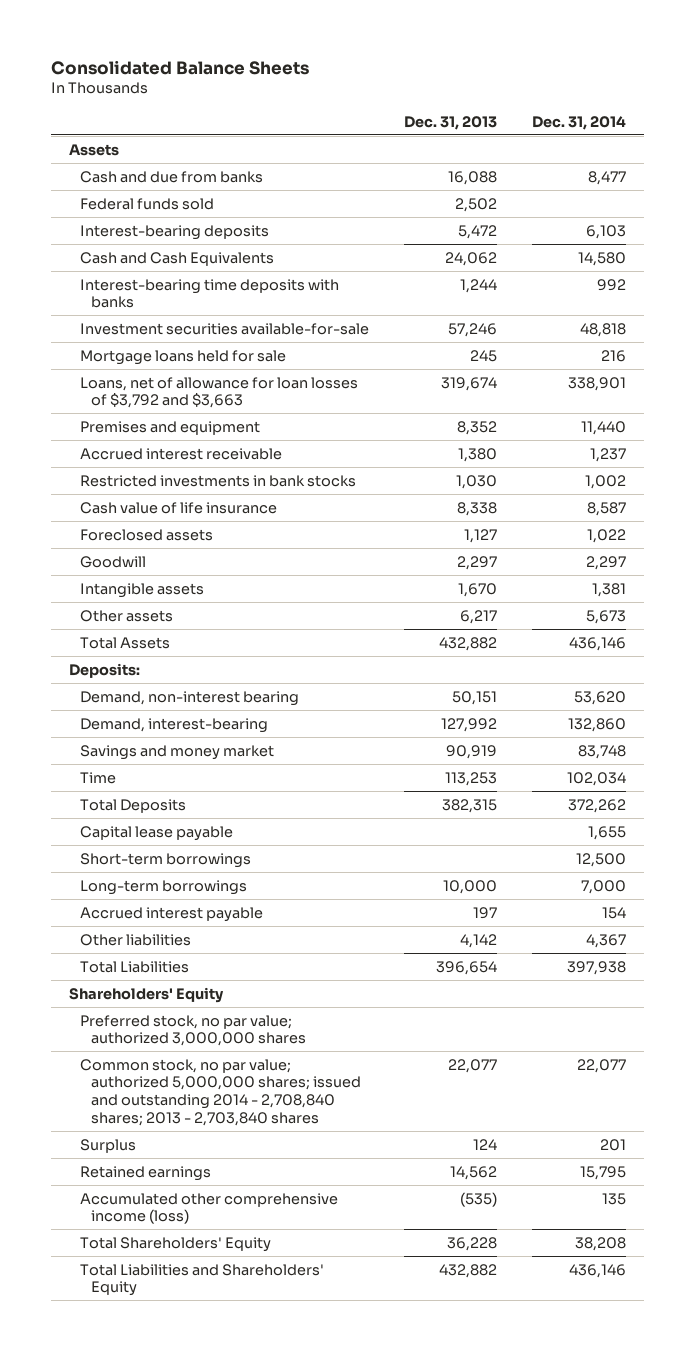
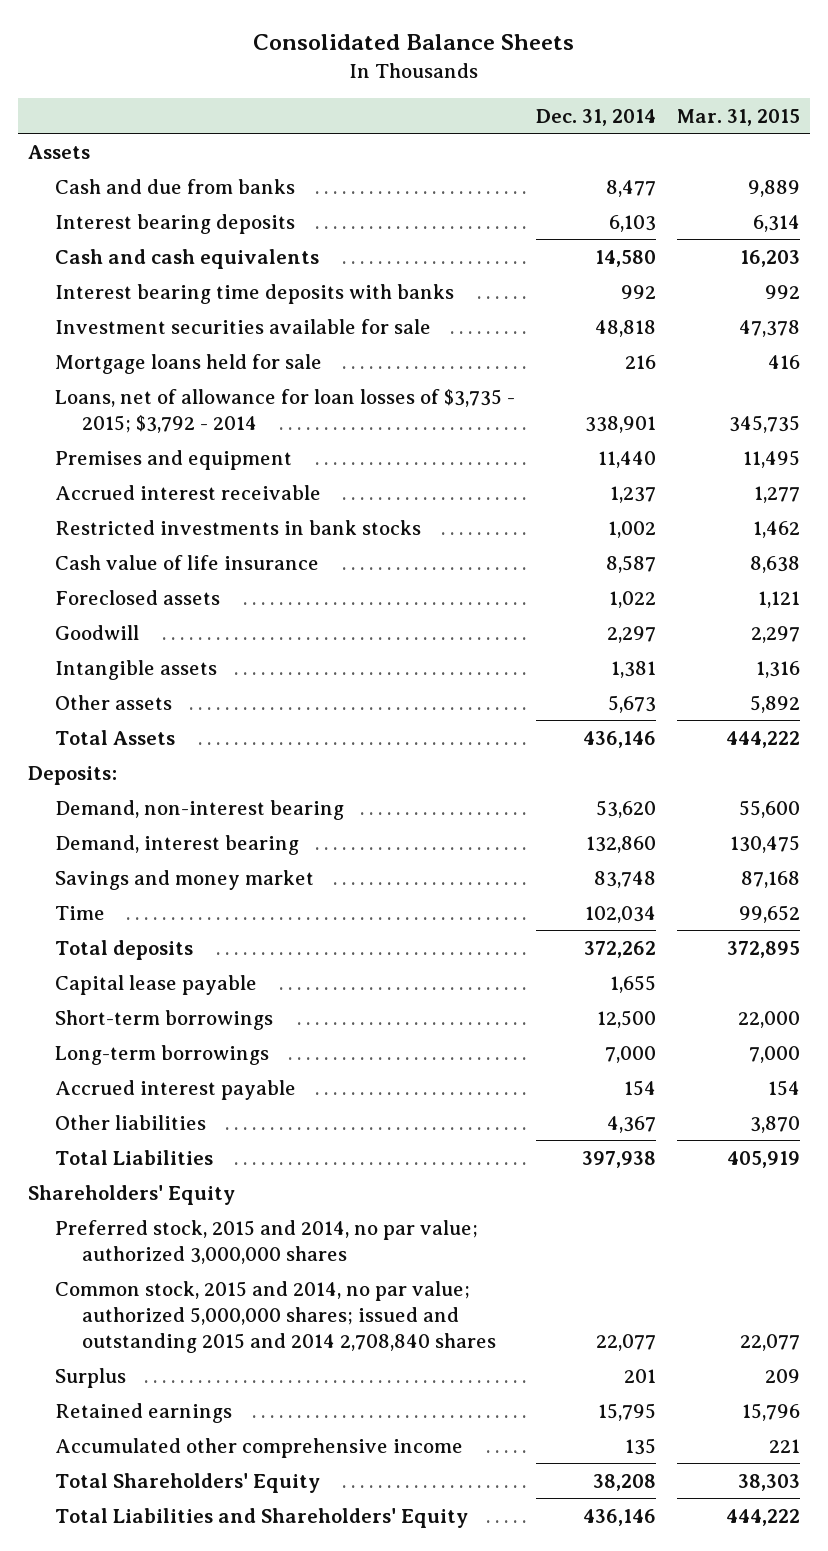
[403,115,497,130] Dec. 31, 2013 -> none
none -> [676,108,800,126] Mar. 31, 2015
[79,197,214,210] Federal funds sold -> none
[79,224,269,240] Interest-bearing deposits -> [55,213,296,234] Interest bearing deposits
[79,251,274,266] Cash and Cash Equivalents -> [55,248,320,269] Cash and cash equivalents
[79,278,339,309] Interest-bearing time deposits with banks -> [55,283,455,304] Interest bearing time deposits with banks
[79,322,369,335] Investment securities available-for-sale -> [55,318,432,334] Investment securities available for sale
[79,376,358,409] Loans, net of allowance for loan losses of $3,792 and $3,663 -> [55,388,516,433] Loans, net of allowance for loan losses of $3,735 - 2015; $3,792 - 2014
[79,717,268,733] Demand, interest-bearing -> [55,834,300,855] Demand, interest bearing
[79,798,186,813] Total Deposits -> [55,939,194,960] Total deposits
[79,1014,306,1047] Preferred stock, no par value; authorized 3,000,000 shares -> [55,1219,479,1264] Preferred stock, 2015 and 2014, no par value; authorized 3,000,000 shares
[79,1058,361,1126] Common stock, no par value; authorized 5,000,000 shares; issued and outstanding 2014 - 2,708,840 shares; 2013 - 2,703,840 shares -> [55,1280,497,1353] Common stock, 2015 and 2014, no par value; authorized 5,000,000 shares; issued and outstanding 2015 and 2014 2,708,840 shares
[79,1192,338,1225] Accumulated other comprehensive income (loss) -> [55,1437,464,1458] Accumulated other comprehensive income

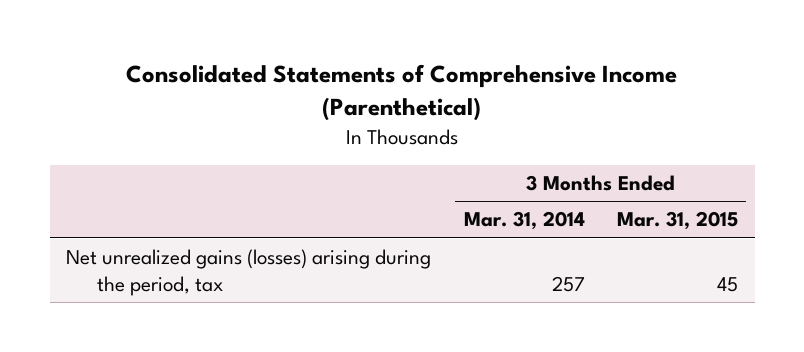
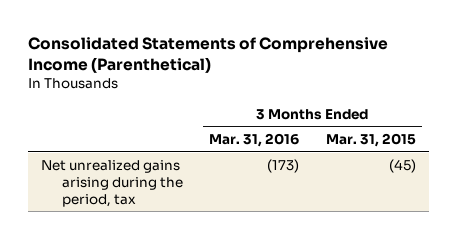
[463,211,585,231] Mar. 31, 2014 -> none
none -> [209,133,300,148] Mar. 31, 2016
[65,249,431,296] Net unrealized gains (losses) arising during the period, tax -> [40,160,183,207] Net unrealized gains arising during the period, tax
[717,276,739,292] 45 -> [388,159,416,174] (45)

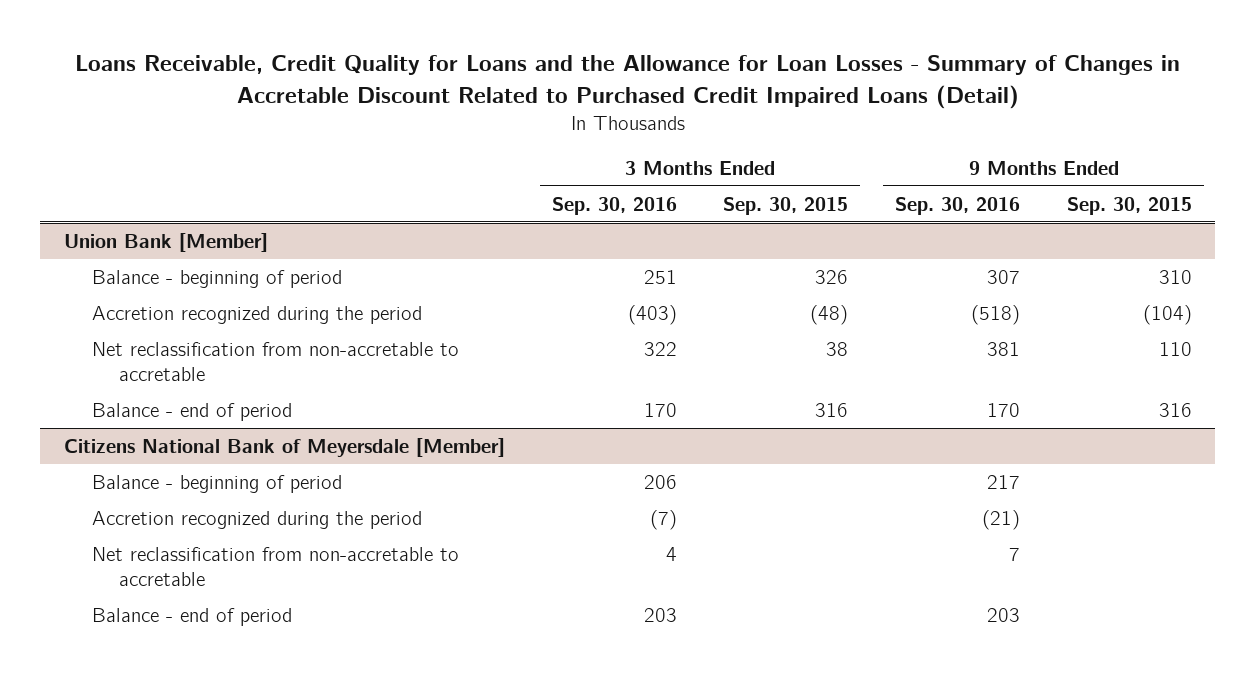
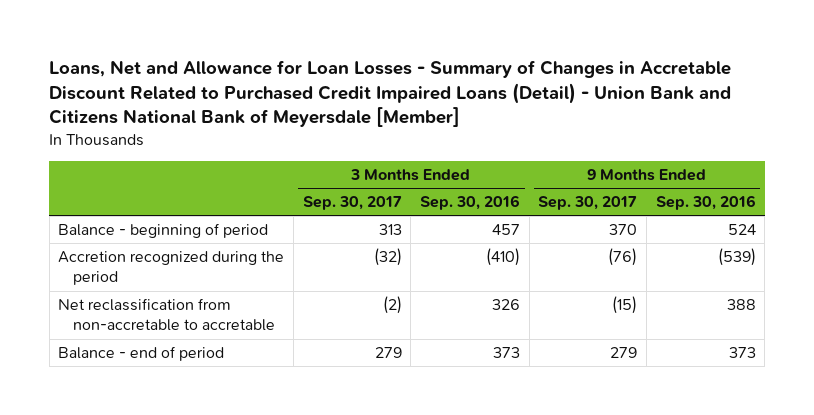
[74,55,1180,109] Loans Receivable, Credit Quality for Loans and the Allowance for Loan Losses - Summary of Changes in Accretable Discount Related to Purchased Credit Impaired Loans (Detail) -> [49,59,732,128] Loans, Net and Allowance for Loan Losses - Summary of Changes in Accretable Discount Related to Purchased Credit Impaired Loans (Detail) - Union Bank and Citizens National Bank of Meyersdale [Member]
[723,196,849,215] Sep. 30, 2015 -> none
[1067,196,1193,215] Sep. 30, 2015 -> none
none -> [302,196,402,211] Sep. 30, 2017
none -> [538,196,638,211] Sep. 30, 2017
[63,232,268,252] Union Bank [Member] -> none
[63,437,505,457] Citizens National Bank of Meyersdale [Member] -> none
[91,474,342,493] Balance - beginning of period -> none
[91,510,422,529] Accretion recognized during the period -> none
[91,546,459,586] Net reclassification from non-accretable to accretable -> none
[91,607,292,626] Balance - end of period -> none
[643,269,677,284] 251 -> [492,224,521,236] 457
[987,269,1021,284] 307 -> [727,224,756,236] 524
[627,304,677,325] (403) -> [486,248,521,267] (410)
[971,304,1021,325] (518) -> [717,248,756,267] (539)
[643,341,677,356] 322 -> [492,299,521,311] 326
[987,341,1021,356] 381 -> [726,299,756,311] 388
[643,402,677,417] 170 -> [493,347,521,359] 373
[987,402,1021,417] 170 -> [728,347,756,359] 373

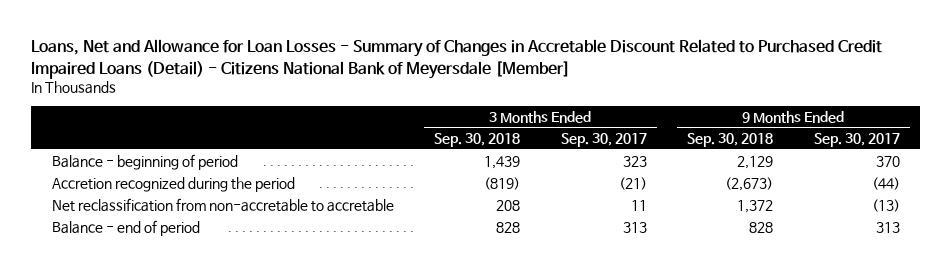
[49,59,732,128] Loans, Net and Allowance for Loan Losses - Summary of Changes in Accretable Discount Related to Purchased Credit Impaired Loans (Detail) - Union Bank and Citizens National Bank of Meyersdale [Member] -> [31,39,883,79] Loans, Net and Allowance for Loan Losses - Summary of Changes in Accretable Discount Related to Purchased Credit Impaired Loans (Detail) - Citizens National Bank of Meyersdale [Member]
[420,195,521,211] Sep. 30, 2016 -> none
[655,195,756,211] Sep. 30, 2016 -> none
none -> [434,133,521,148] Sep. 30, 2018
none -> [687,133,774,148] Sep. 30, 2018
[378,224,402,236] 313 -> [622,155,647,167] 323
[373,248,402,267] (32) -> [618,176,647,190] (21)
[608,248,638,267] (76) -> [871,176,900,190] (44)
[382,296,402,315] (2) -> [630,199,647,211] 11
[612,296,638,315] (15) -> [871,198,900,212] (13)
[374,347,402,359] 279 -> [622,221,647,233] 313
[610,347,638,359] 279 -> [875,221,900,233] 313

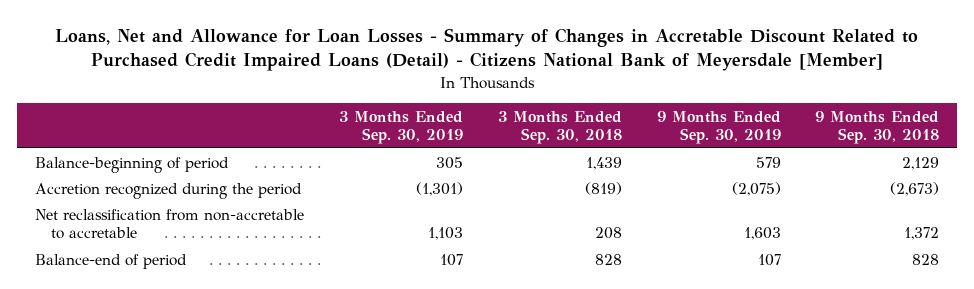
[560,133,647,148] Sep. 30, 2017 -> none
[813,133,900,148] Sep. 30, 2017 -> none
none -> [338,110,463,145] 3 Months Ended Sep. 30, 2019
none -> [656,110,781,145] 9 Months Ended Sep. 30, 2019
[51,153,238,170] Balance - beginning of period -> [34,156,229,173] Balance-beginning of period
[51,219,200,236] Balance - end of period -> [34,253,187,269] Balance-end of period

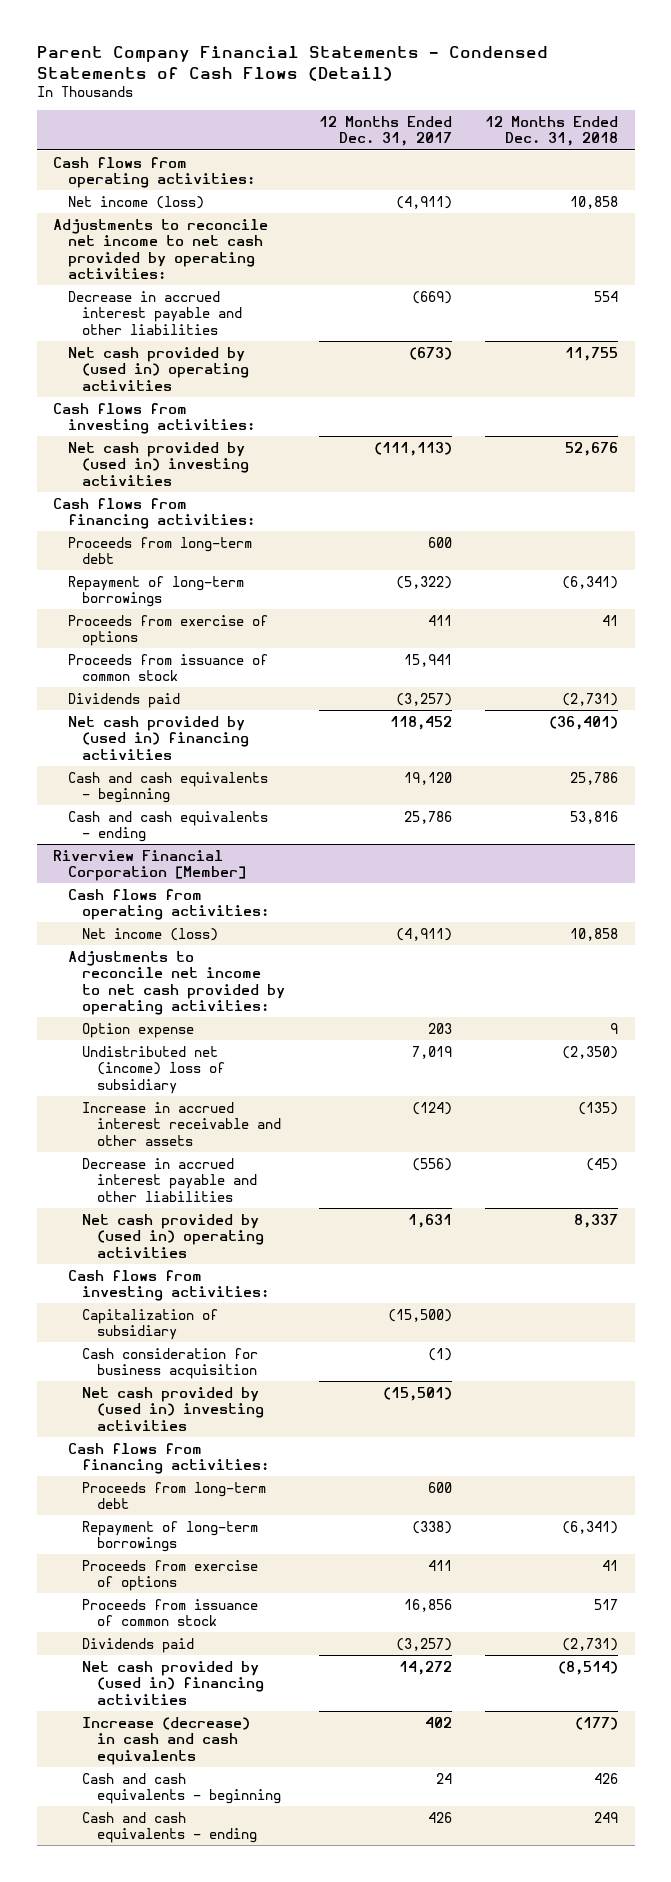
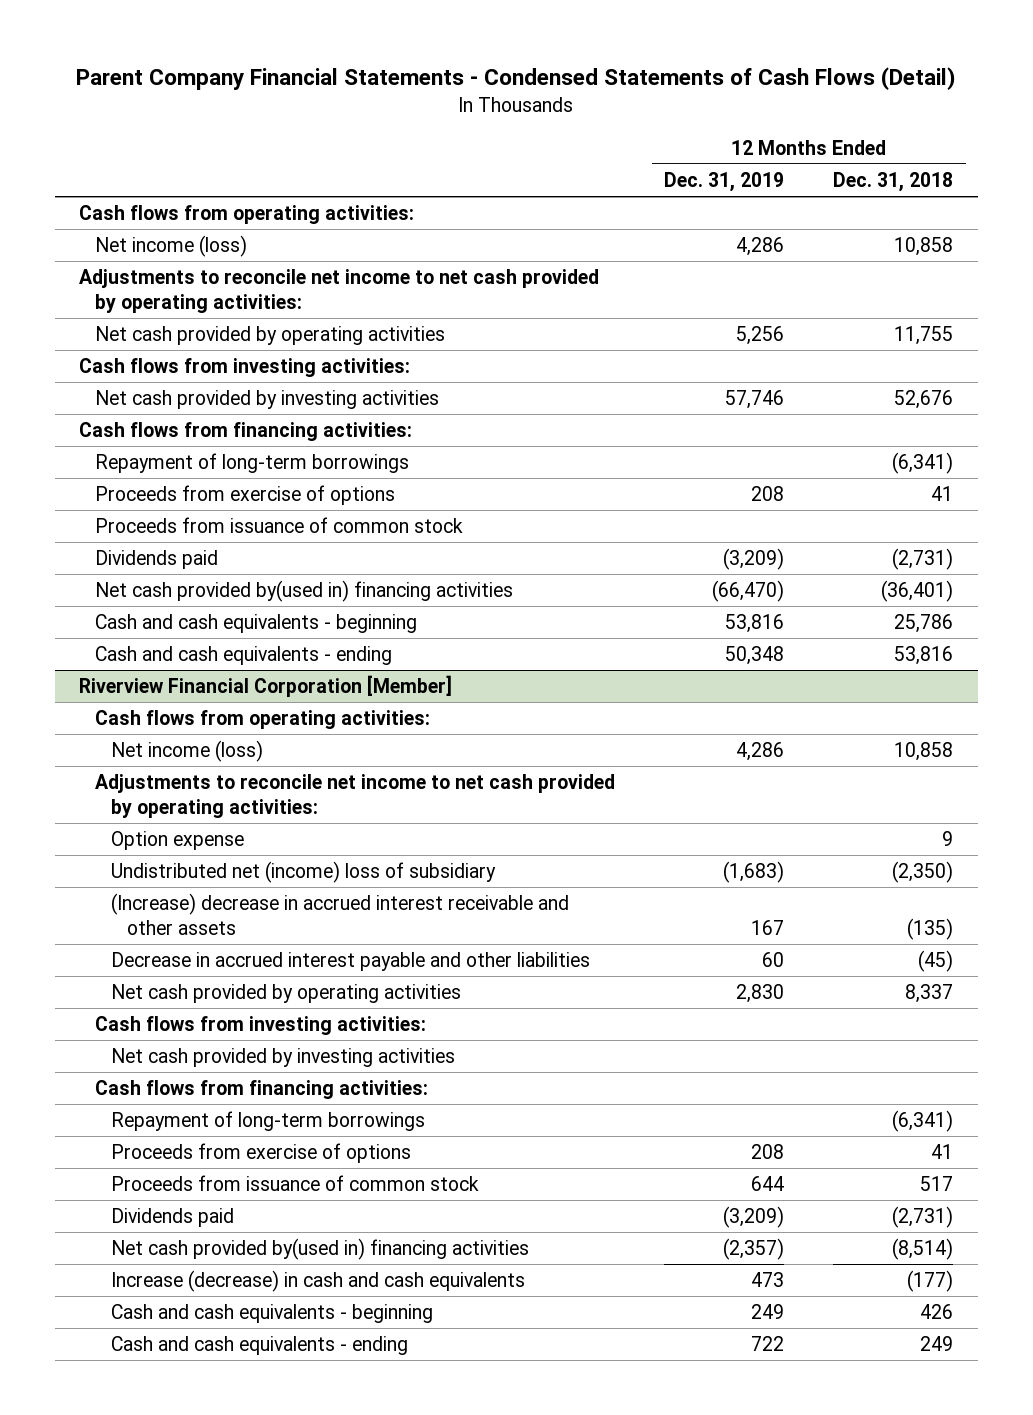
[318,115,452,147] 12 Months Ended Dec. 31, 2017 -> none
none -> [664,171,785,192] Dec. 31, 2019
[67,290,243,335] Decrease in accrued interest payable and other liabilities -> none
[67,346,250,391] Net cash provided by (used in) operating activities -> [95,326,446,346] Net cash provided by operating activities
[67,441,250,486] Net cash provided by (used in) investing activities -> [95,390,440,410] Net cash provided by investing activities
[67,536,252,565] Proceeds from long-term debt -> none
[67,715,250,760] Net cash provided by (used in) financing activities -> [95,580,514,603] Net cash provided by(used in) financing activities
[82,1101,281,1146] Increase in accrued interest receivable and other assets -> [111,893,570,935] (Increase) decrease in accrued interest receivable and other assets
[82,1213,264,1258] Net cash provided by (used in) operating activities -> [111,984,462,1004] Net cash provided by operating activities
[82,1308,219,1341] Capitalization of subsidiary -> none
[82,1347,259,1380] Cash consideration for business acquisition -> none
[82,1386,264,1431] Net cash provided by (used in) investing activities -> [111,1048,456,1068] Net cash provided by investing activities
[82,1481,267,1510] Proceeds from long-term debt -> none
[82,1660,264,1705] Net cash provided by (used in) financing activities -> [111,1238,530,1261] Net cash provided by(used in) financing activities

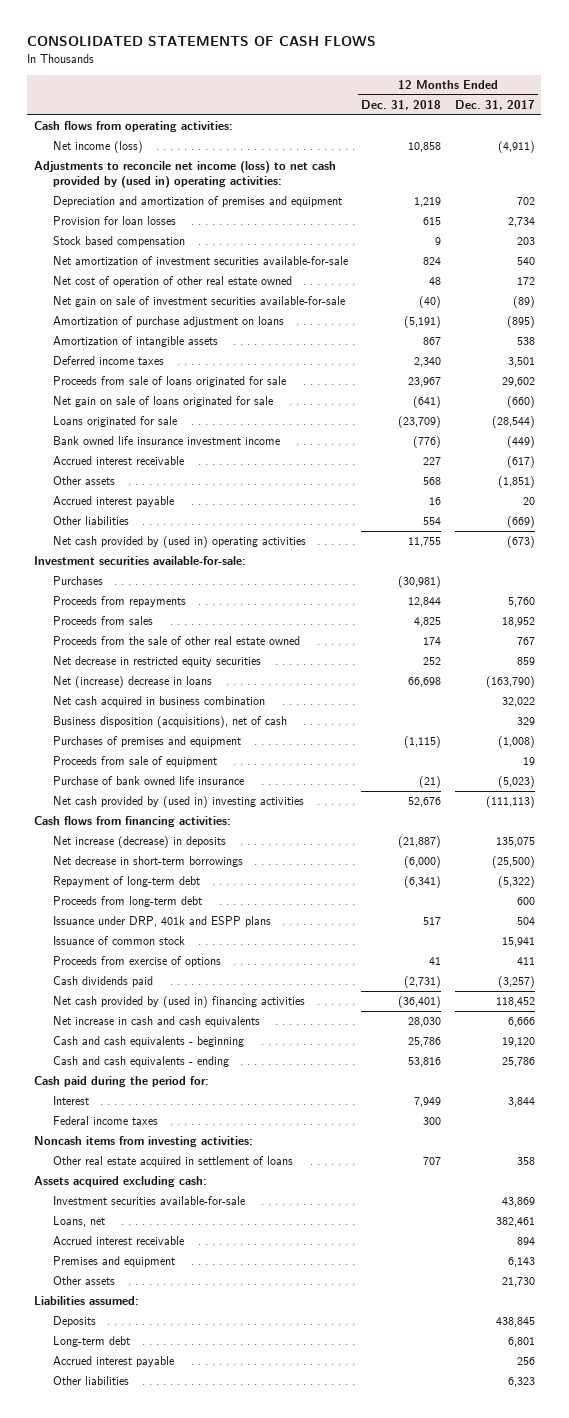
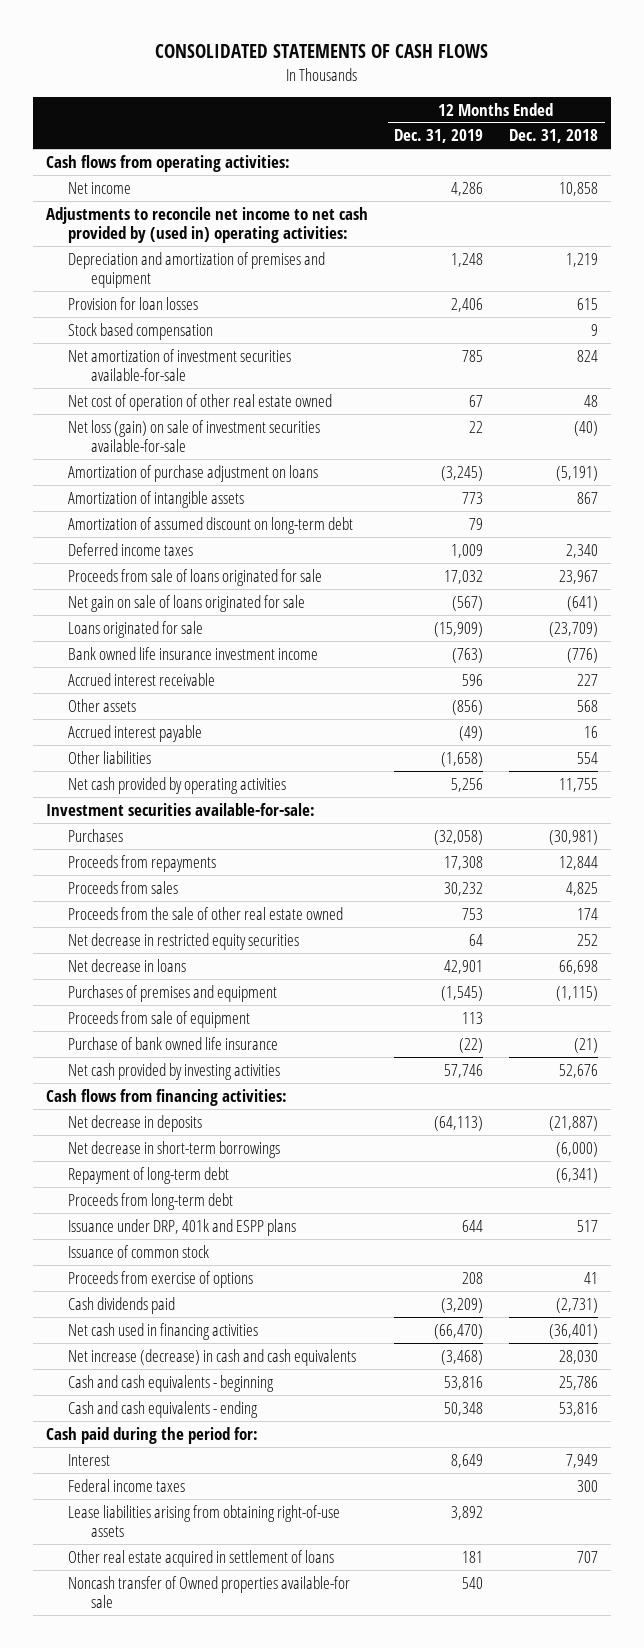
[454,100,535,111] Dec. 31, 2017 -> none
none -> [394,129,484,144] Dec. 31, 2019
[52,141,143,154] Net income (loss) -> [68,181,132,194] Net income
[34,161,337,189] Adjustments to reconcile net income (loss) to net cash provided by (used in) operating activities: -> [46,206,369,244] Adjustments to reconcile net income to net cash provided by (used in) operating activities:
[52,296,345,308] Net gain on sale of investment securities available-for-sale -> [68,419,321,453] Net loss (gain) on sale of investment securities available-for-sale
none -> [68,516,354,534] Amortization of assumed discount on long-term debt
[52,536,306,549] Net cash provided by (used in) operating activities -> [68,776,287,794] Net cash provided by operating activities
[52,696,265,708] Net cash acquired in business combination -> none
[52,716,287,729] Business disposition (acquisitions), net of cash -> none
[52,676,212,689] Net (increase) decrease in loans -> [68,958,187,972] Net decrease in loans
[52,796,304,809] Net cash provided by (used in) investing activities -> [68,1062,281,1080] Net cash provided by investing activities
[52,836,226,849] Net increase (decrease) in deposits -> [68,1114,203,1132] Net decrease in deposits
[52,996,305,1009] Net cash provided by (used in) financing activities -> [68,1322,259,1340] Net cash used in financing activities
[52,1016,260,1028] Net increase in cash and cash equivalents -> [68,1348,357,1366] Net increase (decrease) in cash and cash equivalents
[34,1136,254,1148] Noncash items from investing activities: -> none
none -> [68,1504,341,1538] Lease liabilities arising from obtaining right-of-use assets
[34,1176,208,1188] Assets acquired excluding cash: -> none
[52,1196,245,1206] Investment securities available-for-sale -> none
[52,1216,105,1228] Loans, net -> none
[52,1236,184,1246] Accrued interest receivable -> none
[52,1256,175,1268] Premises and equipment -> none
[52,1276,115,1286] Other assets -> none
[34,1296,140,1306] Liabilities assumed: -> none
[52,1316,96,1328] Deposits -> none
[52,1336,130,1348] Long-term debt -> none
[52,1356,174,1368] Accrued interest payable -> none
[52,1376,129,1386] Other liabilities -> none
none -> [68,1575,351,1609] Noncash transfer of Owned properties available-for sale

